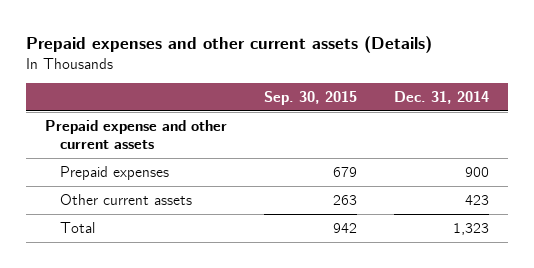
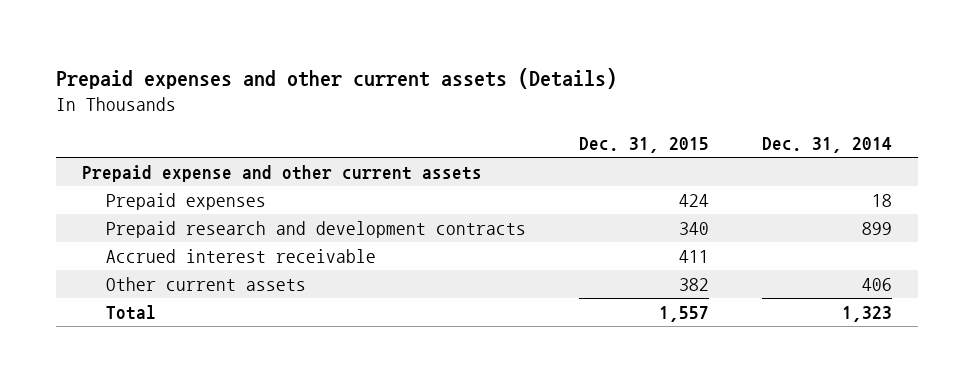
[264,91,358,106] Sep. 30, 2015 -> none
none -> [578,136,709,153] Dec. 31, 2015
[465,166,490,177] 900 -> [871,194,892,208] 18
none -> [106,221,527,239] Prepaid research and development contracts
none -> [106,249,377,264] Accrued interest receivable
[465,194,490,205] 423 -> [861,278,892,292] 406

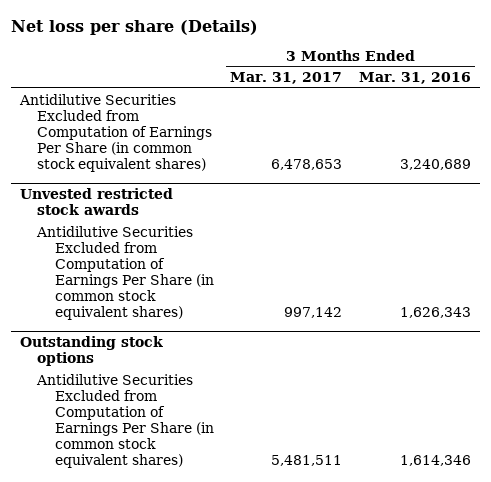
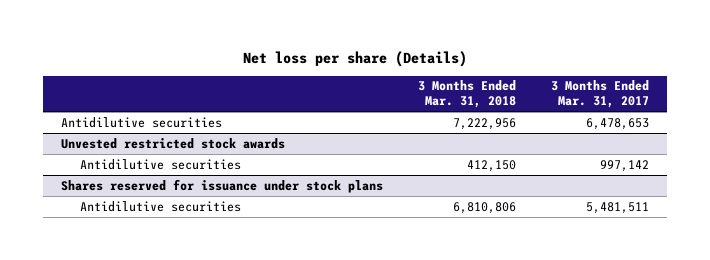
[359,72,472,85] Mar. 31, 2016 -> none
none -> [418,80,517,109] 3 Months Ended Mar. 31, 2018
[18,93,213,173] Antidilutive Securities Excluded from Computation of Earnings Per Share (in common stock equivalent shares) -> [60,116,222,128] Antidilutive securities
[19,335,163,366] Outstanding stock options -> none
[36,225,214,321] Antidilutive Securities Excluded from Computation of Earnings Per Share (in common stock equivalent shares) -> [79,158,241,170] Antidilutive securities
none -> [60,178,383,193] Shares reserved for issuance under stock plans
[36,373,214,469] Antidilutive Securities Excluded from Computation of Earnings Per Share (in common stock equivalent shares) -> [79,200,241,212] Antidilutive securities

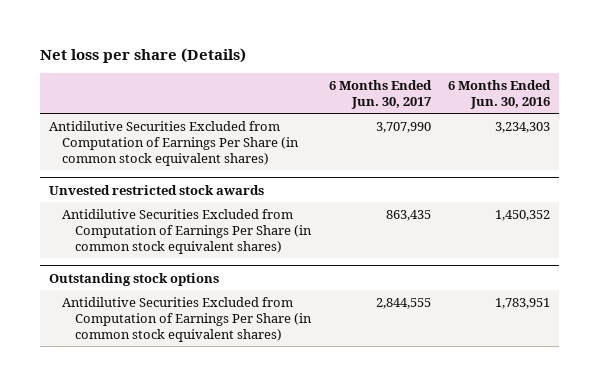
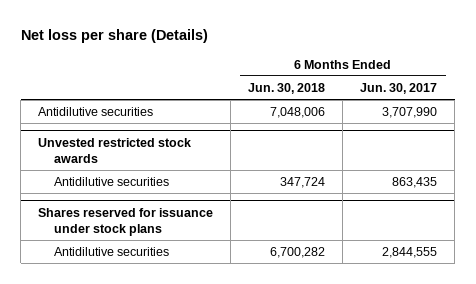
[448,80,552,110] 6 Months Ended Jun. 30, 2016 -> none
none -> [248,82,326,94] Jun. 30, 2018
[48,120,300,166] Antidilutive Securities Excluded from Computation of Earnings Per Share (in common stock equivalent shares) -> [38,106,154,116] Antidilutive securities
[48,272,219,286] Outstanding stock options -> none
[62,208,313,254] Antidilutive Securities Excluded from Computation of Earnings Per Share (in common stock equivalent shares) -> [54,176,170,186] Antidilutive securities
none -> [38,207,214,236] Shares reserved for issuance under stock plans
[62,296,313,342] Antidilutive Securities Excluded from Computation of Earnings Per Share (in common stock equivalent shares) -> [54,246,170,256] Antidilutive securities

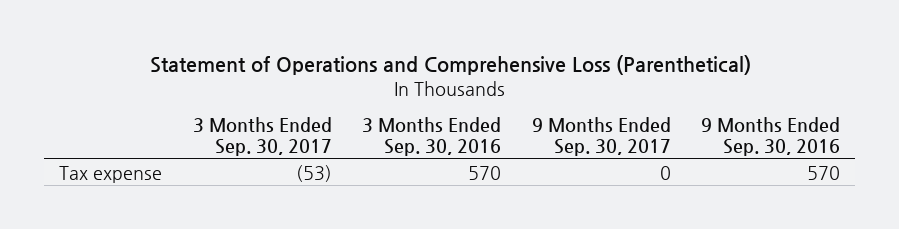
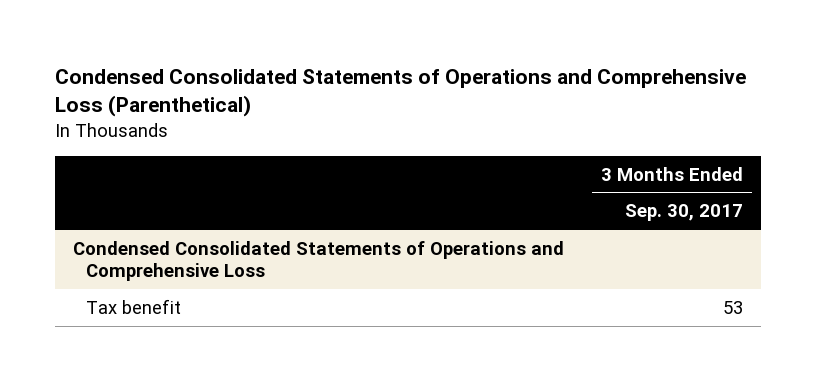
[149,55,751,76] Statement of Operations and Comprehensive Loss (Parenthetical) -> [54,68,746,118] Condensed Consolidated Statements of Operations and Comprehensive Loss (Parenthetical)
[362,117,502,157] 3 Months Ended Sep. 30, 2016 -> none
[531,117,671,157] 9 Months Ended Sep. 30, 2017 -> none
[700,117,840,157] 9 Months Ended Sep. 30, 2016 -> none
none -> [73,240,565,282] Condensed Consolidated Statements of Operations and Comprehensive Loss
[59,165,163,183] Tax expense -> [86,298,182,314] Tax benefit
[295,164,332,182] (53) -> [722,300,743,314] 53

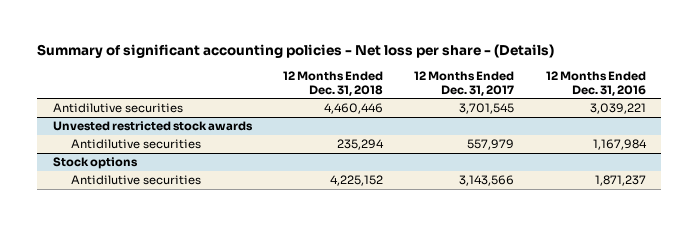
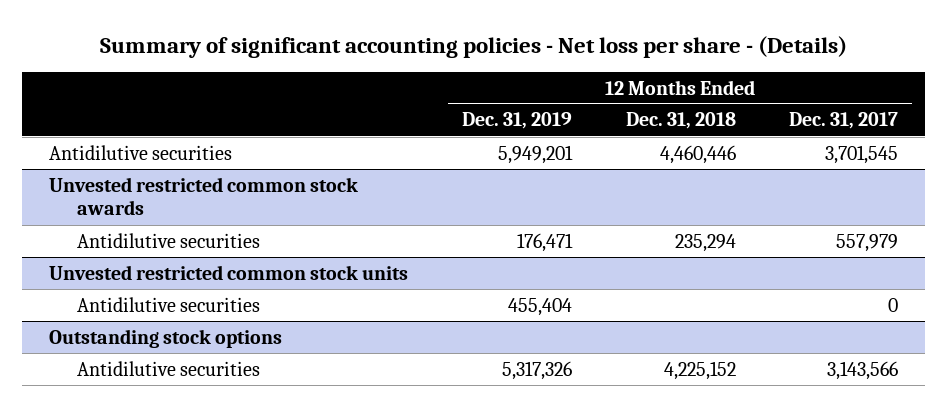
[545,70,646,96] 12 Months Ended Dec. 31, 2016 -> none
none -> [461,112,572,130] Dec. 31, 2019
[52,121,253,132] Unvested restricted stock awards -> [49,176,359,216] Unvested restricted common stock awards
none -> [49,264,409,280] Unvested restricted common stock units
none -> [76,296,260,312] Antidilutive securities
[52,157,138,170] Stock options -> [49,328,283,348] Outstanding stock options

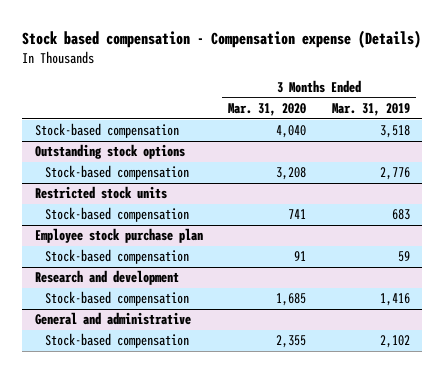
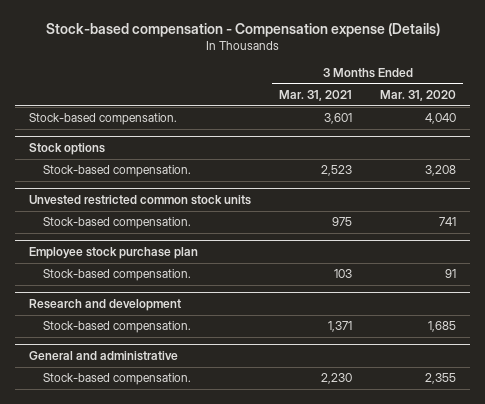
[22,30,422,49] Stock based compensation - Compensation expense (Details) -> [45,22,440,37] Stock-based compensation - Compensation expense (Details)
[331,103,410,117] Mar. 31, 2019 -> none
none -> [279,90,353,102] Mar. 31, 2021
[35,123,180,139] Stock-based compensation -> [28,113,177,126] Stock-based compensation.
[35,144,186,160] Outstanding stock options -> [28,143,105,156] Stock options
[44,165,189,181] Stock-based compensation -> [42,165,191,178] Stock-based compensation.
[35,186,168,200] Restricted stock units -> [28,195,251,206] Unvested restricted common stock units
[44,207,189,223] Stock-based compensation -> [42,217,191,230] Stock-based compensation.
[44,249,189,265] Stock-based compensation -> [42,269,191,282] Stock-based compensation.
[44,291,189,307] Stock-based compensation -> [42,321,191,334] Stock-based compensation.
[44,333,189,349] Stock-based compensation -> [42,373,191,386] Stock-based compensation.

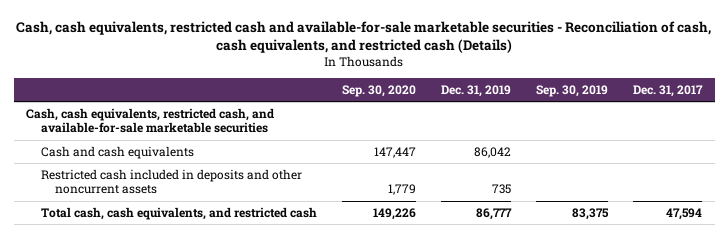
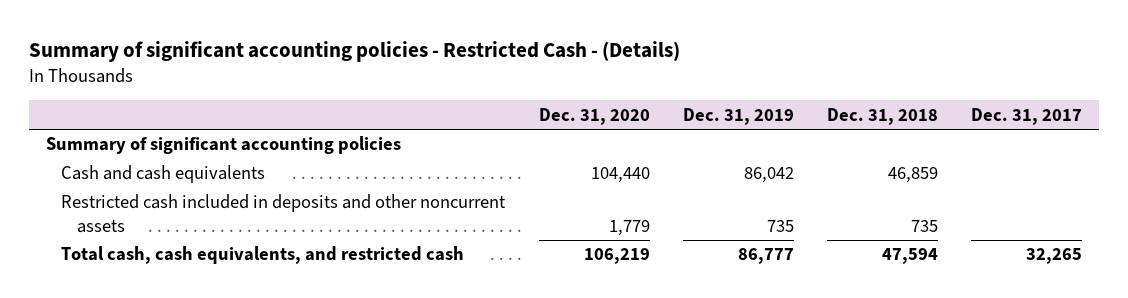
[16,21,712,54] Cash, cash equivalents, restricted cash and available-for-sale marketable securities - Reconciliation of cash, cash equivalents, and restricted cash (Details) -> [28,41,680,63] Summary of significant accounting policies - Restricted Cash - (Details)
[341,84,416,97] Sep. 30, 2020 -> none
[535,84,608,97] Sep. 30, 2019 -> none
none -> [538,107,650,125] Dec. 31, 2020
none -> [827,107,939,125] Dec. 31, 2018
[26,107,275,134] Cash, cash equivalents, restricted cash, and available-for-sale marketable securities -> none
none -> [45,136,401,155] Summary of significant accounting policies
[666,207,703,220] 47,594 -> [1026,248,1083,265] 32,265

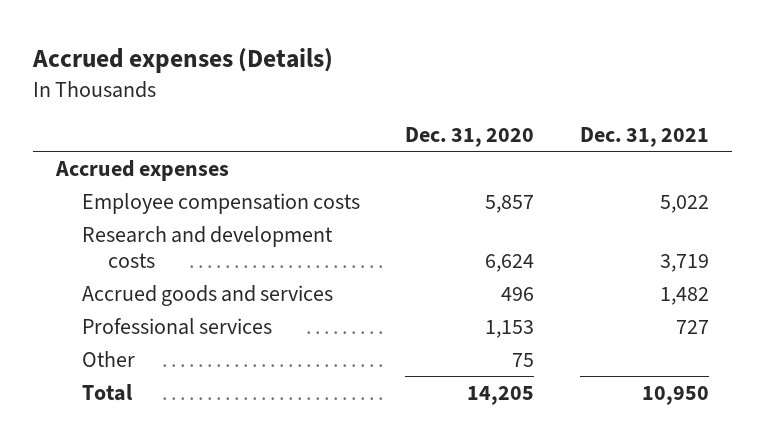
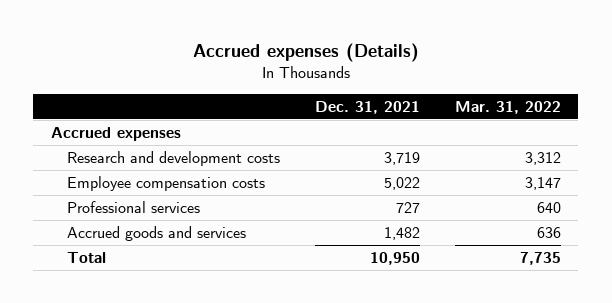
[405,127,535,148] Dec. 31, 2020 -> none
none -> [454,100,561,114] Mar. 31, 2022
[81,192,360,214] Employee compensation costs -> [66,175,265,191] Employee compensation costs
[81,350,135,367] Other -> none
[81,284,333,306] Accrued goods and services -> [66,225,246,241] Accrued goods and services

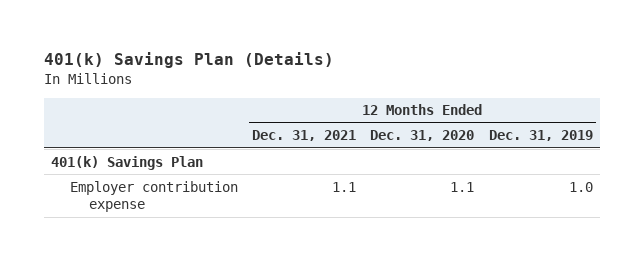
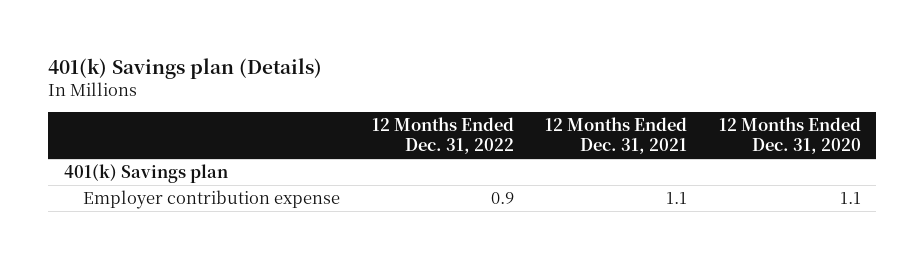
[43,52,334,69] 401(k) Savings Plan (Details) -> [48,57,323,79] 401(k) Savings plan (Details)
[488,130,593,142] Dec. 31, 2019 -> none
none -> [371,117,514,155] 12 Months Ended Dec. 31, 2022
[50,155,203,170] 401(k) Savings Plan -> [63,163,228,183] 401(k) Savings plan

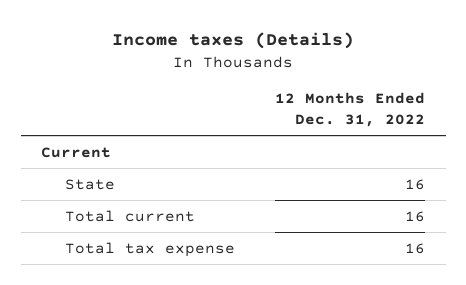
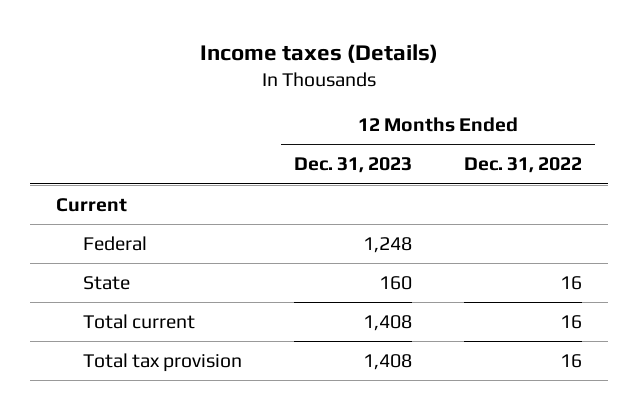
none -> [293,157,412,174] Dec. 31, 2023
none -> [82,235,147,251] Federal
[64,241,235,257] Total tax expense -> [82,352,242,372] Total tax provision

